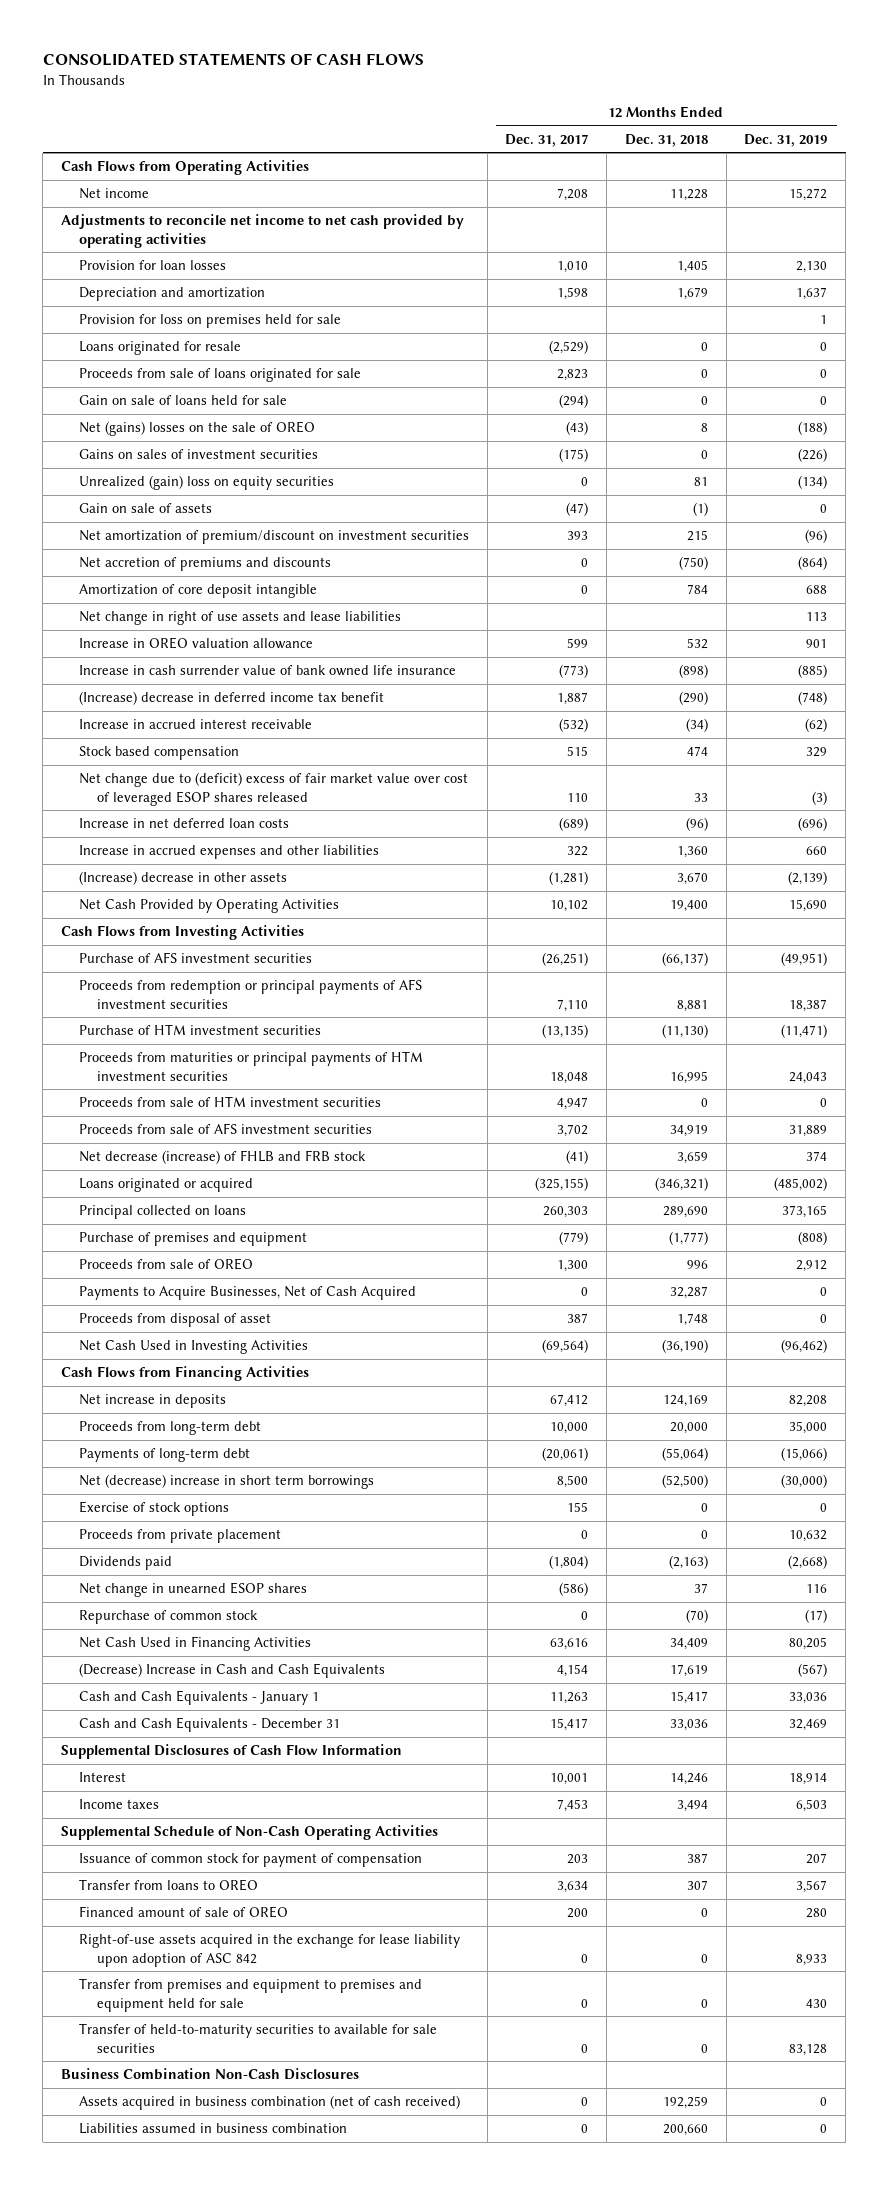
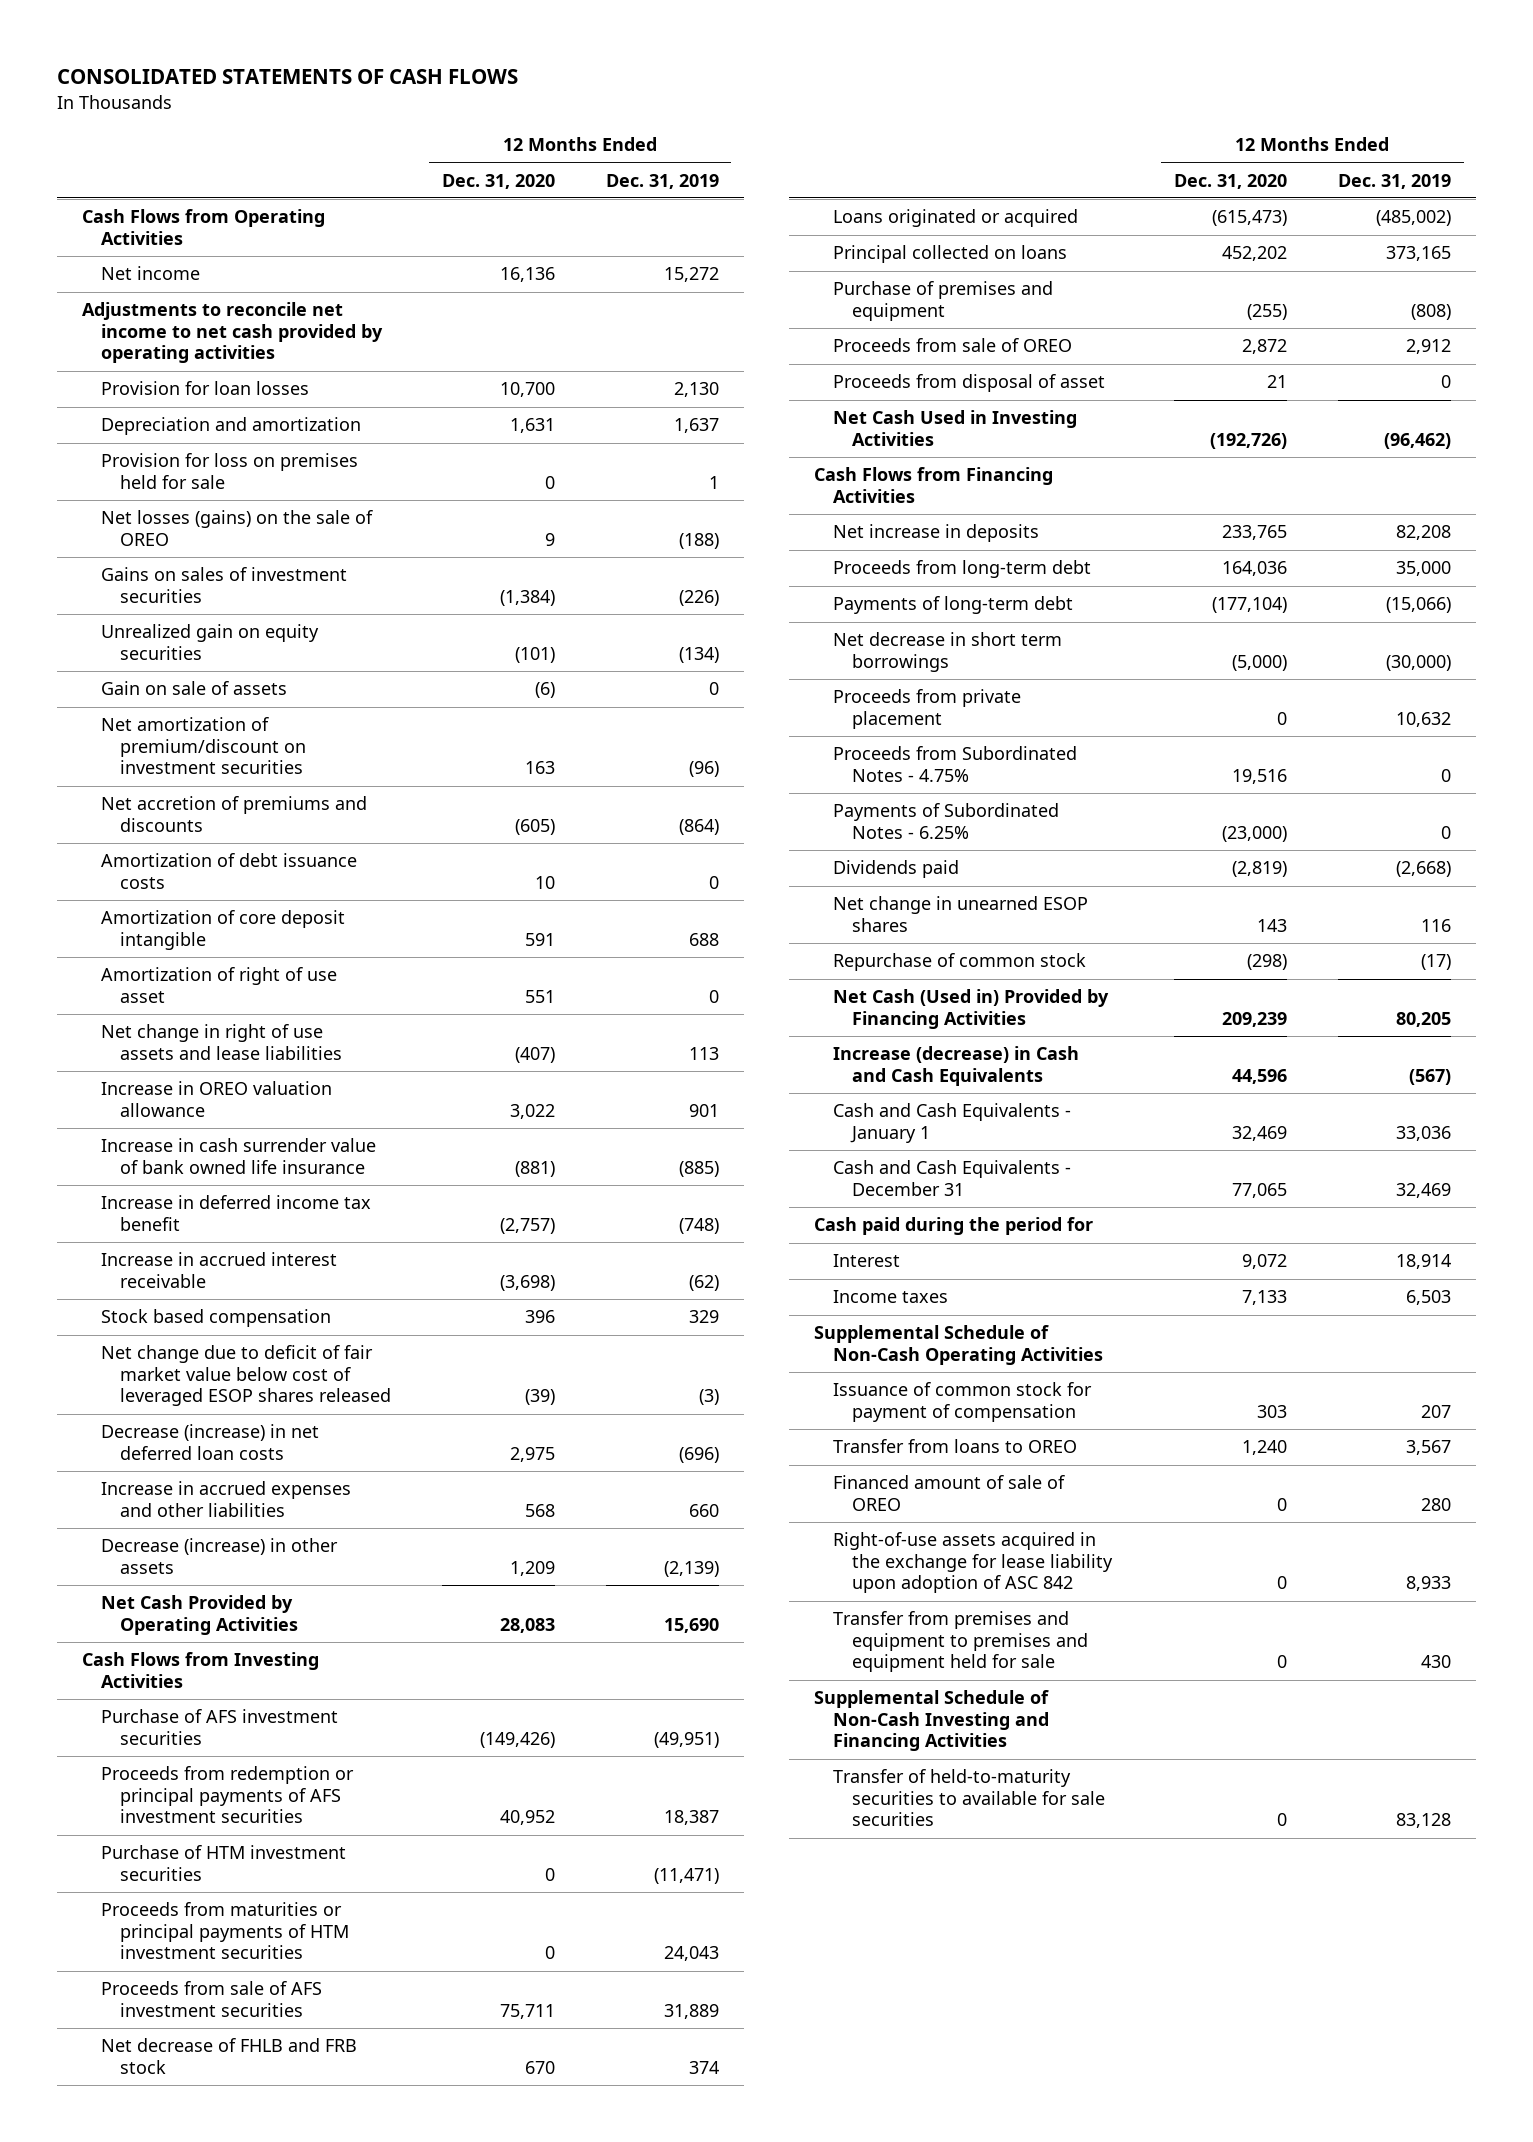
[505,133,589,147] Dec. 31, 2017 -> none
[624,133,708,147] Dec. 31, 2018 -> none
none -> [441,173,555,189] Dec. 31, 2020
[78,341,241,356] Loans originated for resale -> none
[78,368,361,383] Proceeds from sale of loans originated for sale -> none
[78,395,287,406] Gain on sale of loans held for sale -> none
[78,421,315,437] Net (gains) losses on the sale of OREO -> [100,510,373,546] Net losses (gains) on the sale of OREO
[78,475,334,491] Unrealized (gain) loss on equity securities -> [100,624,319,660] Unrealized gain on equity securities
none -> [100,853,357,889] Amortization of debt issuance costs
none -> [100,967,337,1003] Amortization of right of use asset
[78,691,384,706] (Increase) decrease in deferred income tax benefit -> [100,1195,371,1231] Increase in deferred income tax benefit
[78,772,468,806] Net change due to (deficit) excess of fair market value over cost of leveraged ESOP shares released -> [100,1345,391,1407] Net change due to deficit of fair market value below cost of leveraged ESOP shares released
[78,818,289,829] Increase in net deferred loan costs -> [100,1424,319,1460] Decrease (increase) in net deferred loan costs
[78,871,287,886] (Increase) decrease in other assets -> [100,1538,338,1574] Decrease (increase) in other assets
[78,1096,381,1108] Proceeds from sale of HTM investment securities -> none
[78,1150,366,1165] Net decrease (increase) of FHLB and FRB stock -> [100,2038,357,2074] Net decrease of FHLB and FRB stock
[78,1286,416,1301] Payments to Acquire Businesses, Net of Cash Acquired -> none
[78,1501,229,1517] Exercise of stock options -> none
[78,1474,374,1490] Net (decrease) increase in short term borrowings -> [833,632,1063,672] Net decrease in short term borrowings
none -> [833,746,1078,782] Proceeds from Subordinated Notes - 4.75%
none -> [833,803,1060,839] Payments of Subordinated Notes - 6.25%
[78,1636,311,1652] Net Cash Used in Financing Activities -> [833,989,1110,1029] Net Cash (Used in) Provided by Financing Activities
[78,1663,385,1679] (Decrease) Increase in Cash and Cash Equivalents -> [833,1046,1080,1086] Increase (decrease) in Cash and Cash Equivalents
[60,1744,402,1760] Supplemental Disclosures of Cash Flow Information -> none
none -> [814,1217,1094,1236] Cash paid during the period for
none -> [814,1690,1050,1752] Supplemental Schedule of Non-Cash Investing and Financing Activities
[60,2068,359,2081] Business Combination Non-Cash Disclosures -> none
[78,2095,460,2111] Assets acquired in business combination (net of cash received) -> none
[78,2123,347,2135] Liabilities assumed in business combination -> none

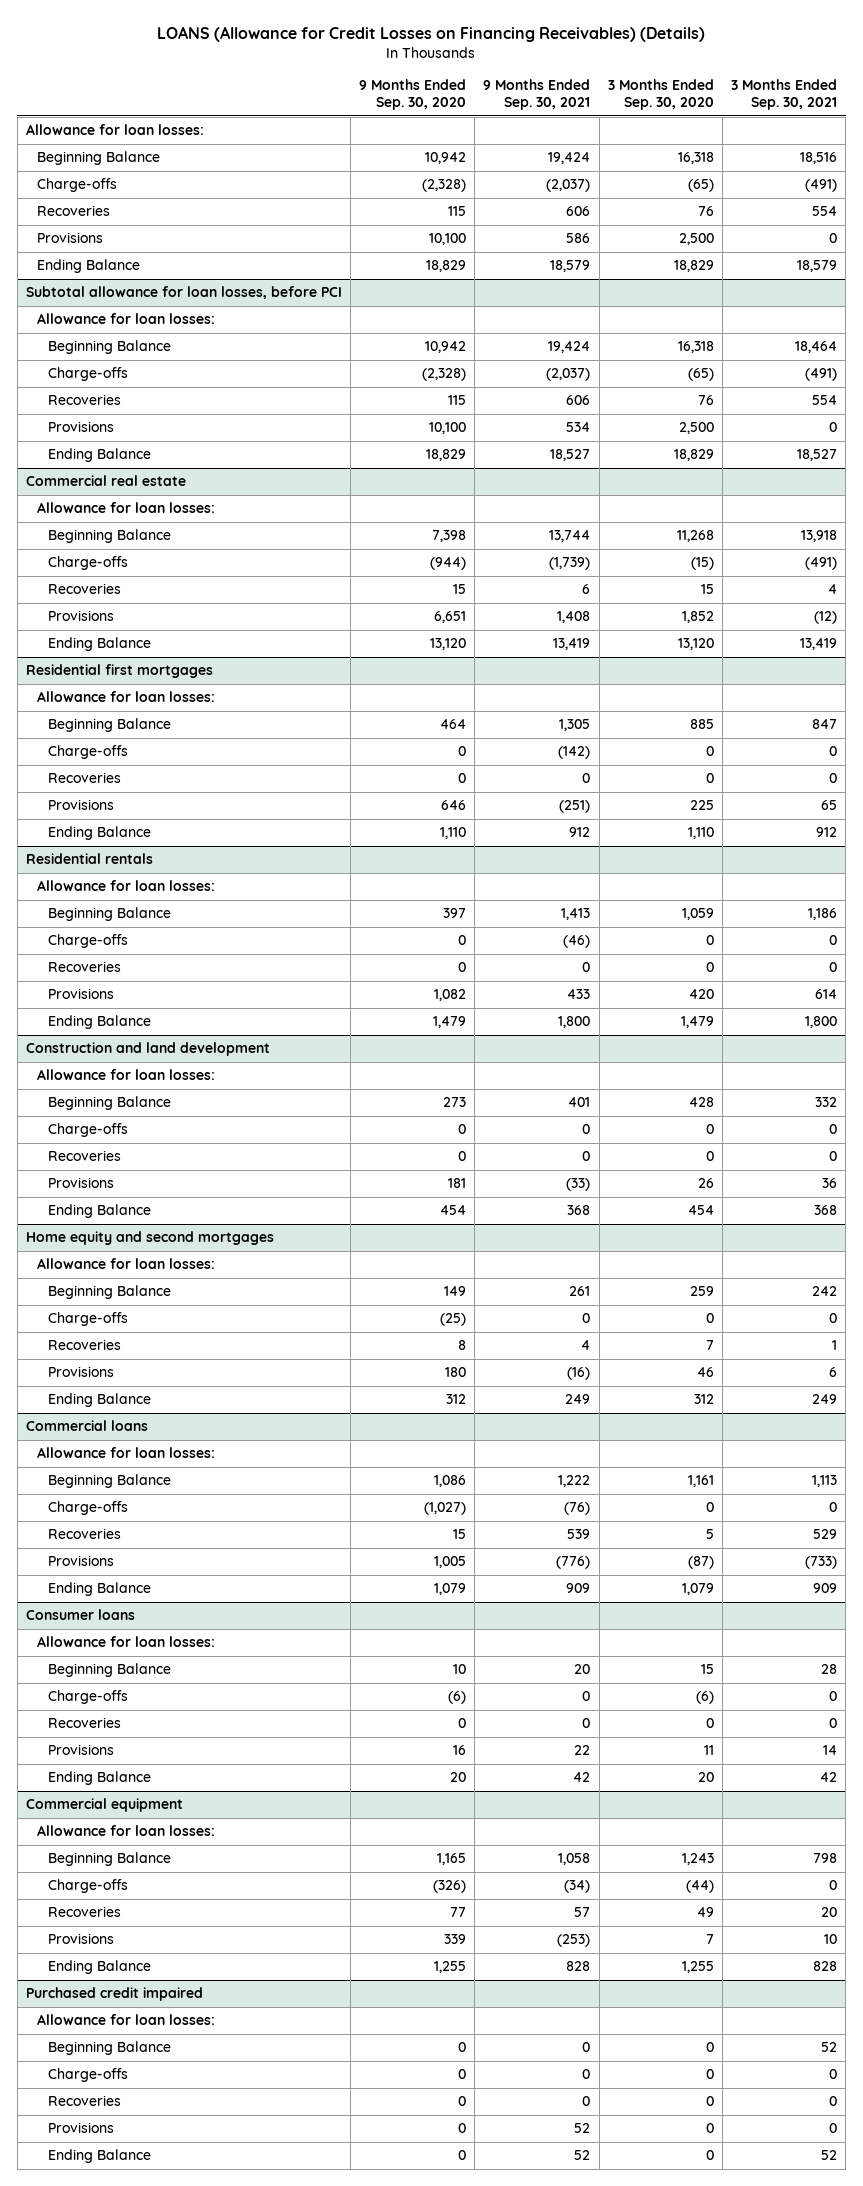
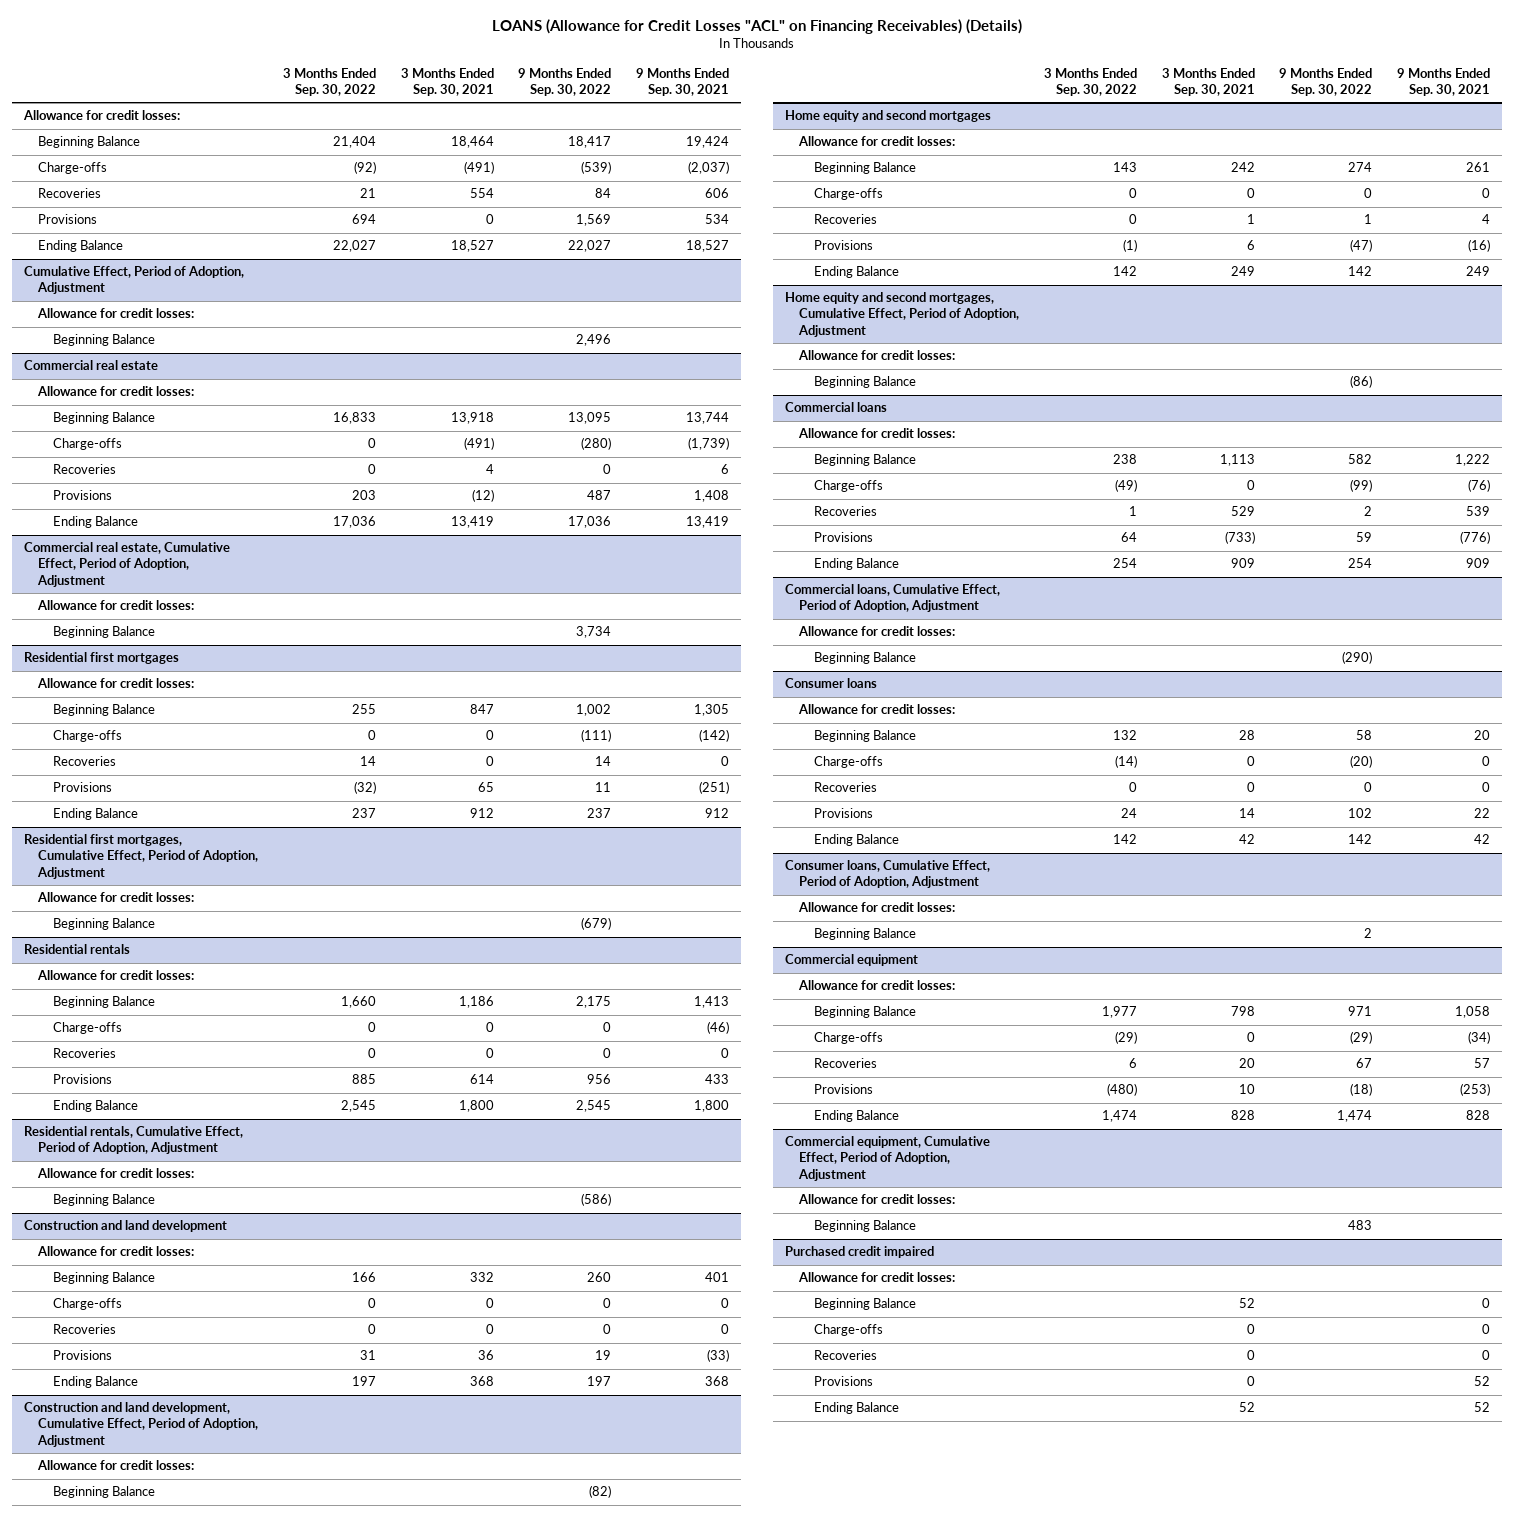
[157,25,706,42] LOANS (Allowance for Credit Losses on Financing Receivables) (Details) -> [491,19,1022,35] LOANS (Allowance for Credit Losses "ACL" on Financing Receivables) (Details)
[359,78,467,111] 9 Months Ended Sep. 30, 2020 -> none
[607,78,714,111] 3 Months Ended Sep. 30, 2020 -> none
none -> [283,68,377,97] 3 Months Ended Sep. 30, 2022
none -> [518,68,612,97] 9 Months Ended Sep. 30, 2022
[36,151,160,166] Beginning Balance -> none
[36,178,117,193] Charge-offs -> none
[36,205,110,217] Recoveries -> none
[36,232,103,244] Provisions -> none
[36,259,140,274] Ending Balance -> none
[25,286,342,300] Subtotal allowance for loan losses, before PCI -> none
[36,313,215,325] Allowance for loan losses: -> none
[25,124,204,136] Allowance for loan losses: -> [23,110,181,121] Allowance for credit losses:
none -> [24,266,245,295] Cumulative Effect, Period of Adoption, Adjustment
none -> [37,308,195,319] Allowance for credit losses:
none -> [52,334,155,347] Beginning Balance
[36,502,215,514] Allowance for loan losses: -> [37,386,195,397] Allowance for credit losses:
none -> [24,542,231,587] Commercial real estate, Cumulative Effect, Period of Adoption, Adjustment
none -> [37,600,195,611] Allowance for credit losses:
none -> [52,626,155,639] Beginning Balance
[36,691,215,703] Allowance for loan losses: -> [37,678,195,689] Allowance for credit losses:
none -> [24,834,259,879] Residential first mortgages, Cumulative Effect, Period of Adoption, Adjustment
none -> [37,892,195,903] Allowance for credit losses:
none -> [52,918,155,931] Beginning Balance
[36,880,215,892] Allowance for loan losses: -> [37,970,195,981] Allowance for credit losses:
none -> [24,1126,244,1155] Residential rentals, Cumulative Effect, Period of Adoption, Adjustment
none -> [37,1168,195,1179] Allowance for credit losses:
none -> [52,1194,155,1207] Beginning Balance
[36,1069,215,1081] Allowance for loan losses: -> [37,1246,195,1257] Allowance for credit losses:
none -> [24,1402,259,1447] Construction and land development, Cumulative Effect, Period of Adoption, Adjustment
none -> [37,1460,195,1471] Allowance for credit losses:
none -> [52,1486,155,1499] Beginning Balance
[36,1258,215,1270] Allowance for loan losses: -> [798,136,956,147] Allowance for credit losses:
none -> [784,292,1020,337] Home equity and second mortgages, Cumulative Effect, Period of Adoption, Adjustment
none -> [798,350,956,361] Allowance for credit losses:
none -> [813,376,916,389] Beginning Balance
[36,1447,215,1459] Allowance for loan losses: -> [798,428,956,439] Allowance for credit losses:
none -> [784,584,1000,613] Commercial loans, Cumulative Effect, Period of Adoption, Adjustment
none -> [798,626,956,637] Allowance for credit losses:
none -> [813,652,916,665] Beginning Balance
[36,1636,215,1648] Allowance for loan losses: -> [798,704,956,715] Allowance for credit losses:
none -> [784,860,990,889] Consumer loans, Cumulative Effect, Period of Adoption, Adjustment
none -> [798,902,956,913] Allowance for credit losses:
none -> [813,928,916,941] Beginning Balance
[36,1825,215,1837] Allowance for loan losses: -> [798,980,956,991] Allowance for credit losses:
none -> [784,1136,990,1181] Commercial equipment, Cumulative Effect, Period of Adoption, Adjustment
none -> [798,1194,956,1205] Allowance for credit losses:
none -> [813,1220,916,1233] Beginning Balance
[36,2014,215,2026] Allowance for loan losses: -> [798,1272,956,1283] Allowance for credit losses:

